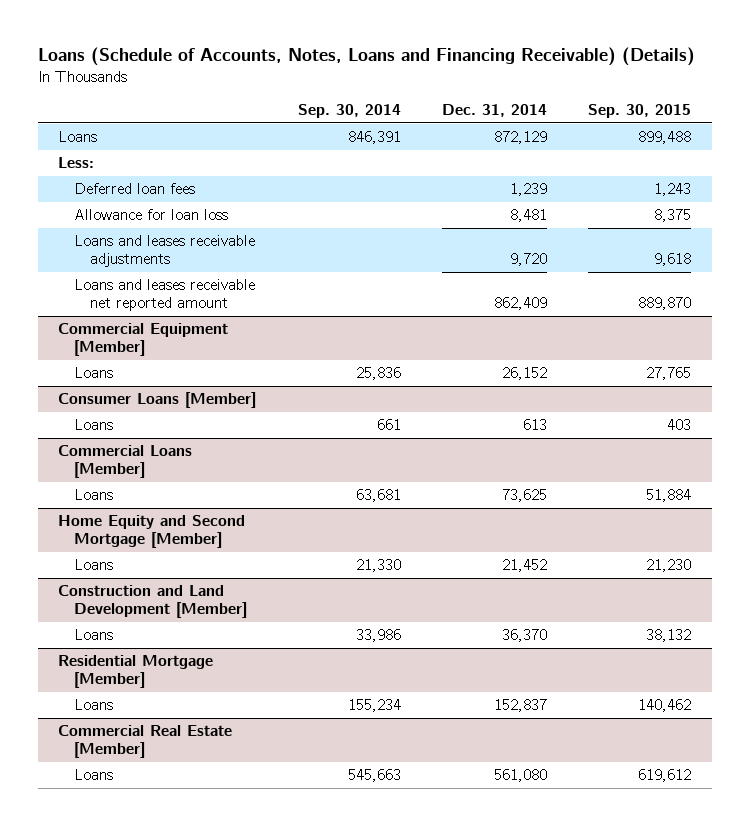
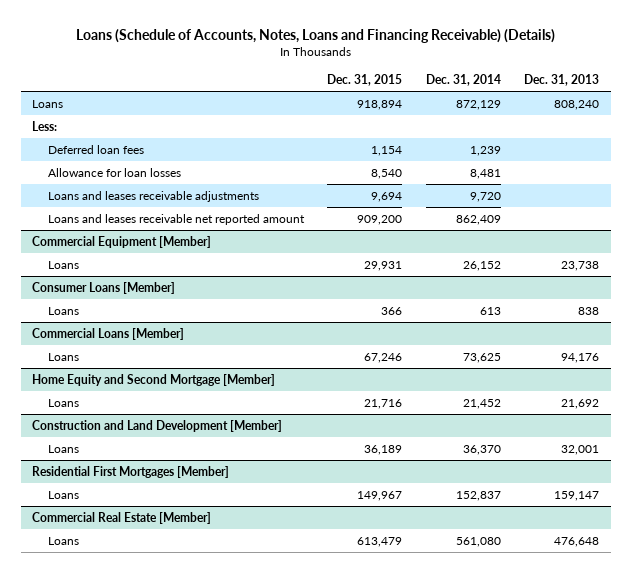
[297,104,401,119] Sep. 30, 2014 -> none
[588,104,692,119] Sep. 30, 2015 -> none
none -> [327,74,403,87] Dec. 31, 2015
none -> [524,74,600,87] Dec. 31, 2013
[74,209,229,221] Allowance for loan loss -> [47,168,181,178] Allowance for loan losses
[58,655,214,689] Residential Mortgage [Member] -> [32,466,230,479] Residential First Mortgages [Member]

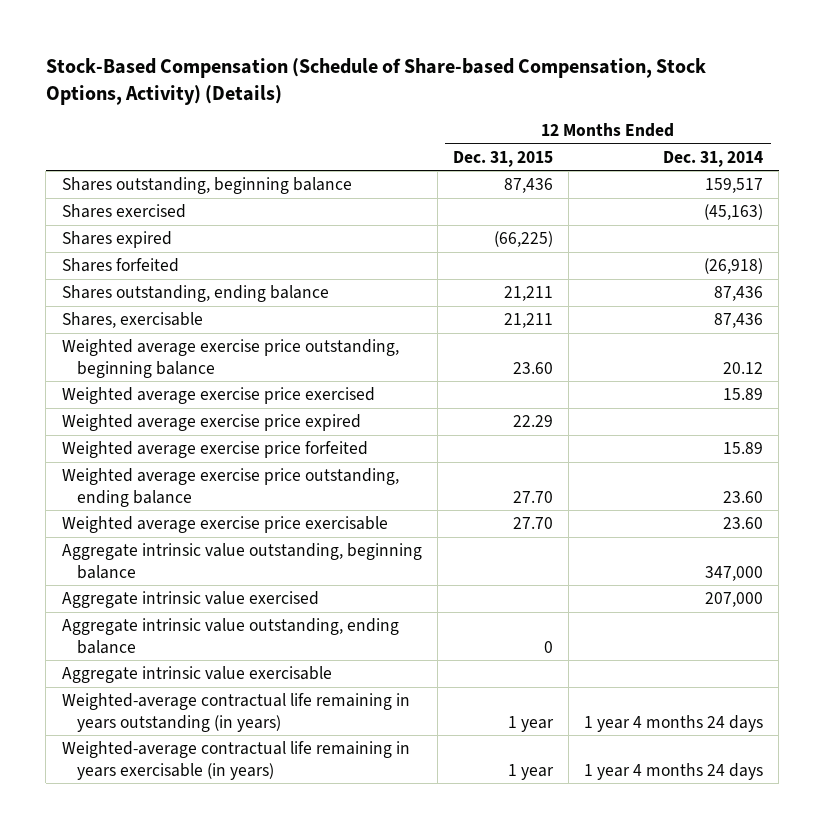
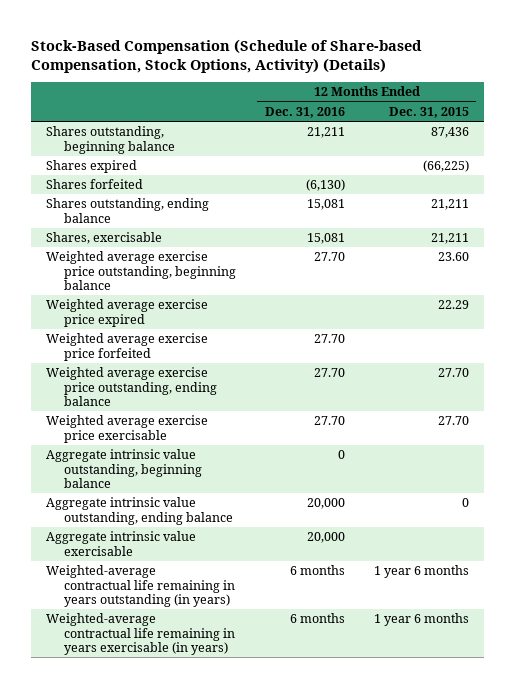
[663,150,764,167] Dec. 31, 2014 -> none
none -> [264,106,345,118] Dec. 31, 2016
[61,204,186,219] Shares exercised -> none
[61,387,375,405] Weighted average exercise price exercised -> none
[61,591,319,609] Aggregate intrinsic value exercised -> none
[507,715,554,732] 1 year -> [373,565,469,579] 1 year 6 months
[507,763,554,780] 1 year -> [373,613,469,627] 1 year 6 months

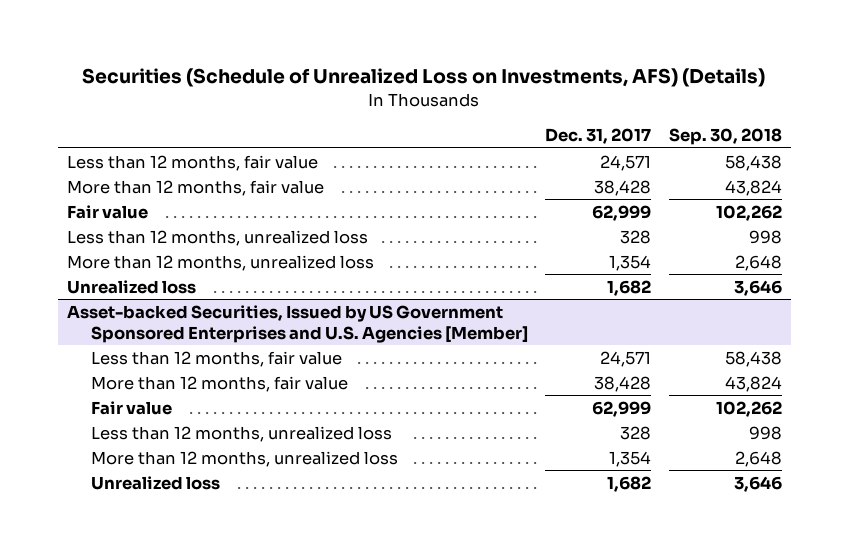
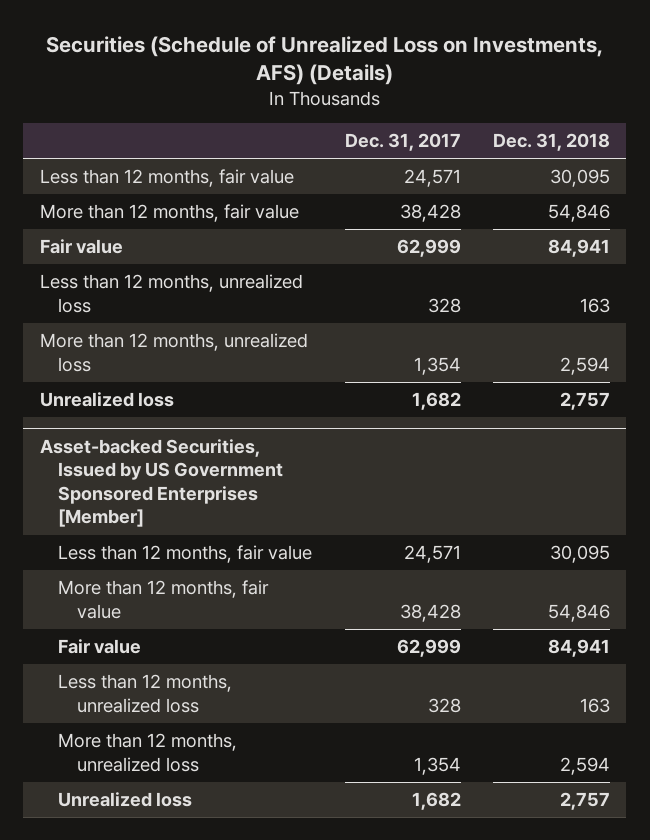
[669,128,783,146] Sep. 30, 2018 -> none
none -> [493,133,611,152] Dec. 31, 2018
[66,304,528,343] Asset-backed Securities, Issued by US Government Sponsored Enterprises and U.S. Agencies [Member] -> [39,438,284,528] Asset-backed Securities, Issued by US Government Sponsored Enterprises [Member]

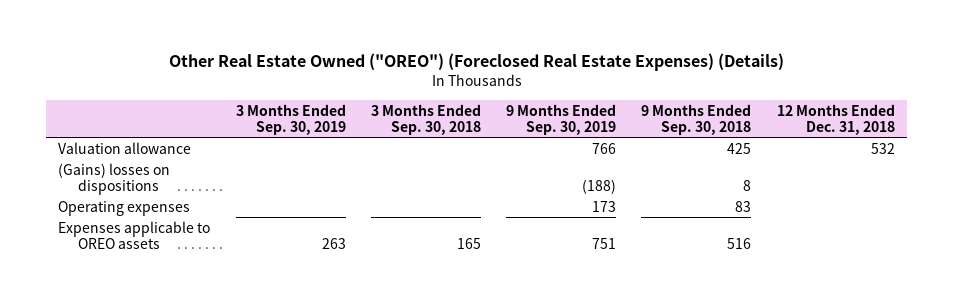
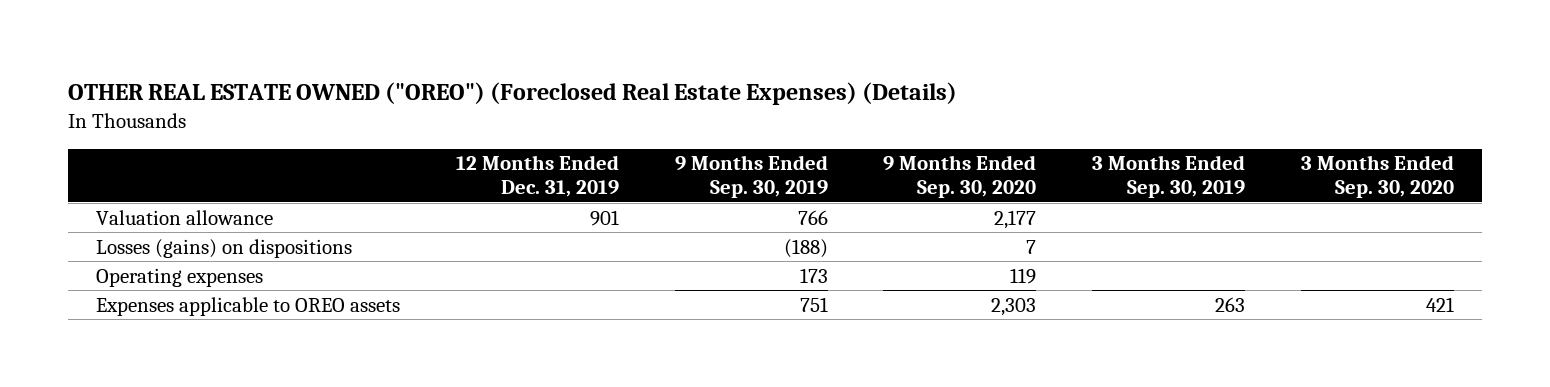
[168,53,784,72] Other Real Estate Owned ("OREO") (Foreclosed Real Estate Expenses) (Details) -> [68,82,958,106] OTHER REAL ESTATE OWNED ("OREO") (Foreclosed Real Estate Expenses) (Details)
[370,103,481,136] 3 Months Ended Sep. 30, 2018 -> none
[641,103,752,136] 9 Months Ended Sep. 30, 2018 -> none
[776,103,895,136] 12 Months Ended Dec. 31, 2018 -> none
none -> [455,155,619,198] 12 Months Ended Dec. 31, 2019
none -> [883,155,1037,199] 9 Months Ended Sep. 30, 2020
none -> [1300,155,1454,199] 3 Months Ended Sep. 30, 2020
[58,162,171,195] (Gains) losses on dispositions -> [96,238,353,258] Losses (gains) on dispositions

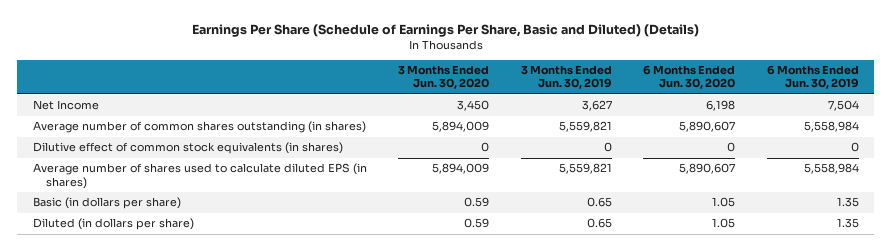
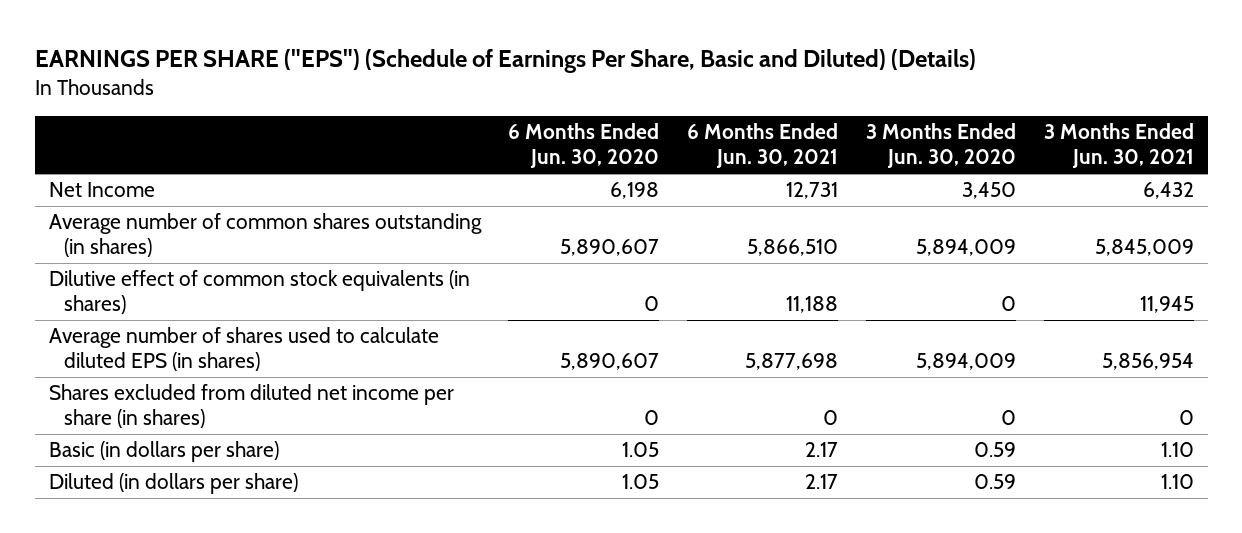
[191,23,699,37] Earnings Per Share (Schedule of Earnings Per Share, Basic and Diluted) (Details) -> [34,48,976,73] EARNINGS PER SHARE ("EPS") (Schedule of Earnings Per Share, Basic and Diluted) (Details)
[520,65,612,90] 3 Months Ended Jun. 30, 2019 -> none
[766,65,859,90] 6 Months Ended Jun. 30, 2019 -> none
none -> [687,123,839,169] 6 Months Ended Jun. 30, 2021
none -> [1043,123,1194,169] 3 Months Ended Jun. 30, 2021
none -> [48,384,454,429] Shares excluded from diluted net income per share (in shares)

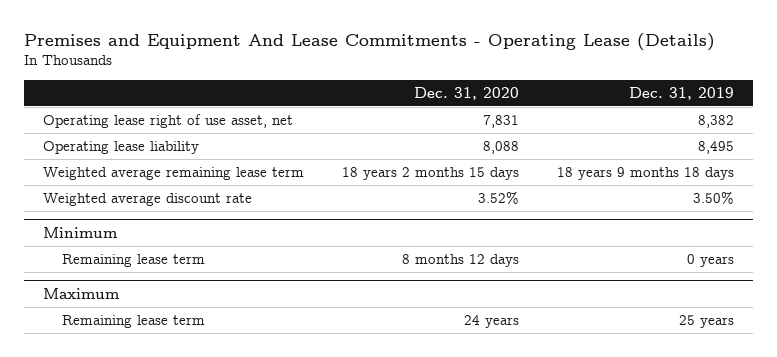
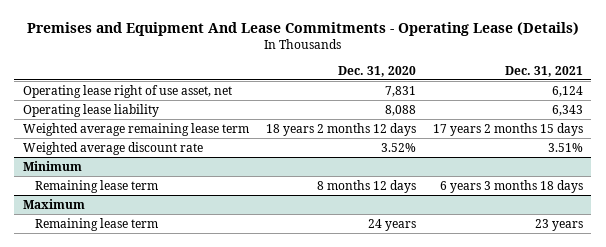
[628,86,734,100] Dec. 31, 2019 -> none
none -> [504,65,583,77] Dec. 31, 2021
[341,166,519,180] 18 years 2 months 15 days -> [265,122,416,136] 18 years 2 months 12 days

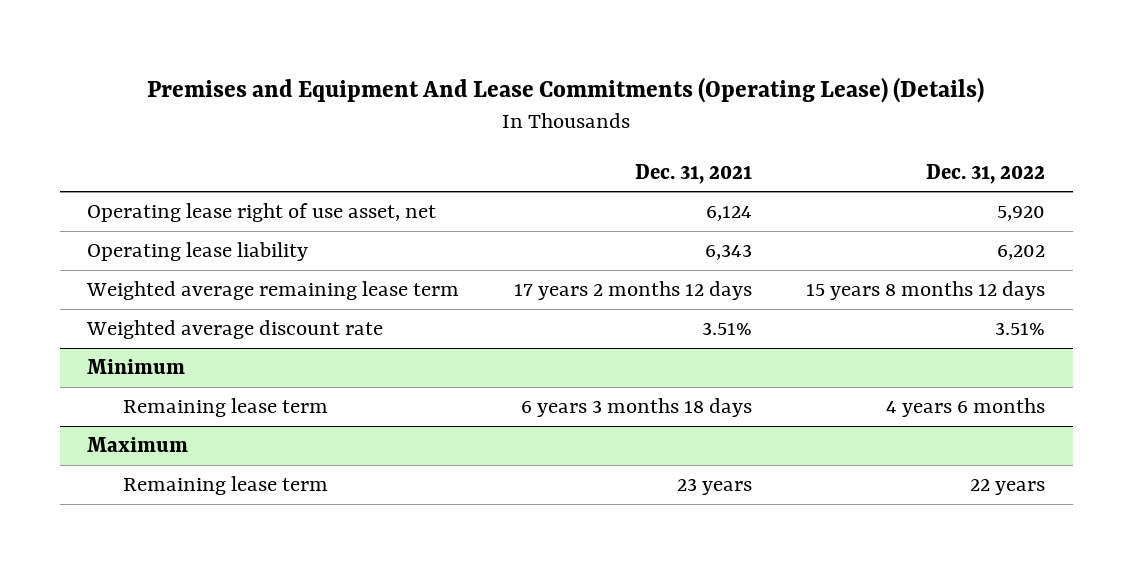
[26,22,579,37] Premises and Equipment And Lease Commitments - Operating Lease (Details) -> [147,76,985,103] Premises and Equipment And Lease Commitments (Operating Lease) (Details)
[337,65,416,77] Dec. 31, 2020 -> none
none -> [926,163,1046,184] Dec. 31, 2022
[432,122,583,136] 17 years 2 months 15 days -> [513,281,752,301] 17 years 2 months 12 days

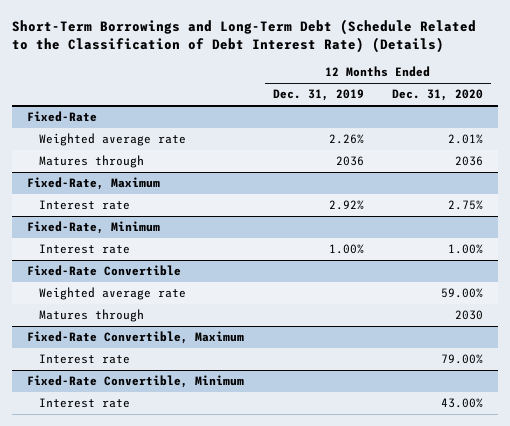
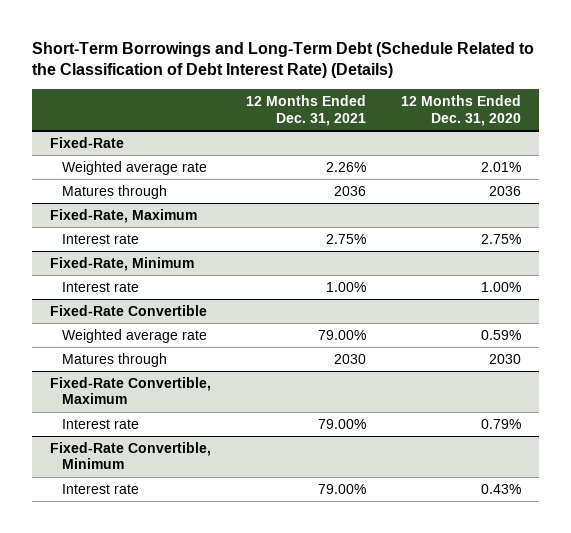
[272,89,364,102] Dec. 31, 2019 -> none
none -> [246,95,367,126] 12 Months Ended Dec. 31, 2021
[441,288,484,299] 59.00% -> [481,329,522,340] 0.59%
[441,354,484,365] 79.00% -> [481,418,522,429] 0.79%
[441,398,484,409] 43.00% -> [481,483,522,494] 0.43%

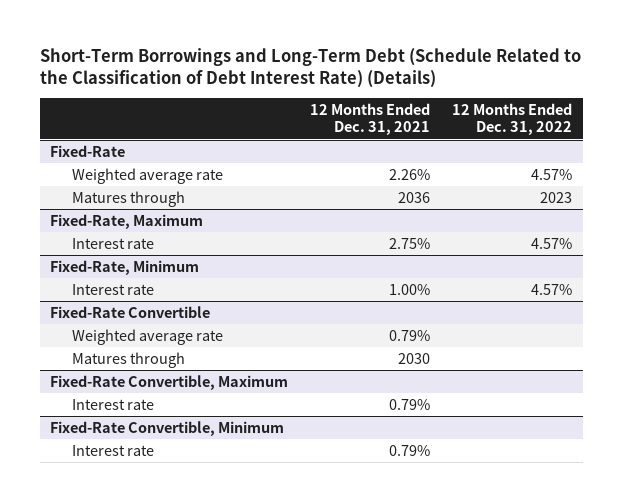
[401,95,522,126] 12 Months Ended Dec. 31, 2020 -> none
none -> [451,102,572,136] 12 Months Ended Dec. 31, 2022
[318,329,367,340] 79.00% -> [389,329,431,341] 0.79%
[318,418,367,429] 79.00% -> [389,398,431,410] 0.79%
[318,483,367,494] 79.00% -> [389,444,431,456] 0.79%

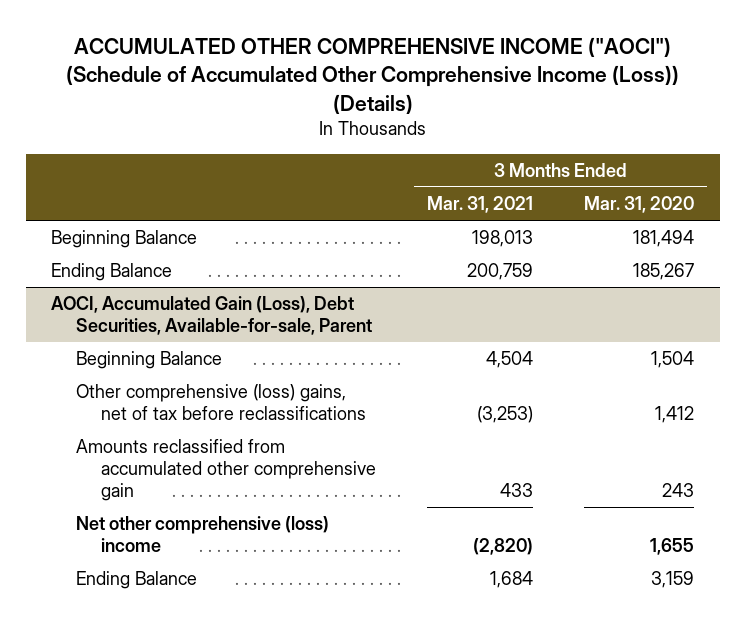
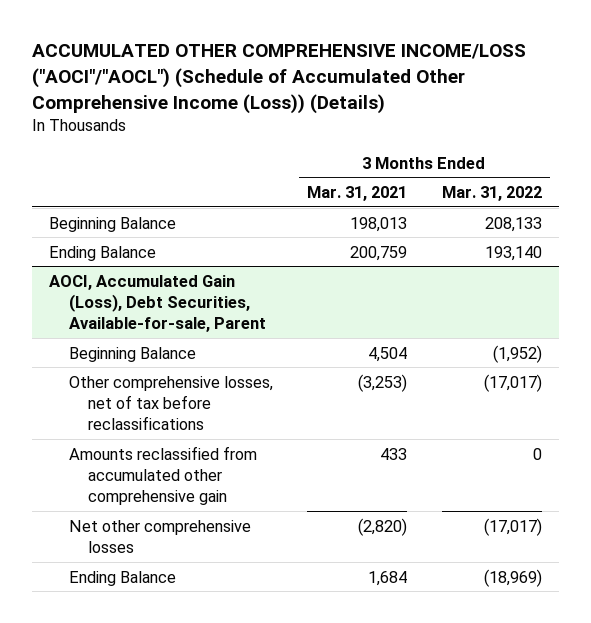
[65,37,679,114] ACCUMULATED OTHER COMPREHENSIVE INCOME ("AOCI") (Schedule of Accumulated Other Comprehensive Income (Loss)) (Details) -> [31,44,526,114] ACCUMULATED OTHER COMPREHENSIVE INCOME/LOSS ("AOCI"/"AOCL") (Schedule of Accumulated Other Comprehensive Income (Loss)) (Details)
[584,196,695,214] Mar. 31, 2020 -> none
none -> [441,186,542,202] Mar. 31, 2022
[76,384,366,421] Other comprehensive (loss) gains, net of tax before reclassifications -> [68,375,273,431] Other comprehensive losses, net of tax before reclassifications
[76,516,330,553] Net other comprehensive (loss) income -> [68,519,251,553] Net other comprehensive losses

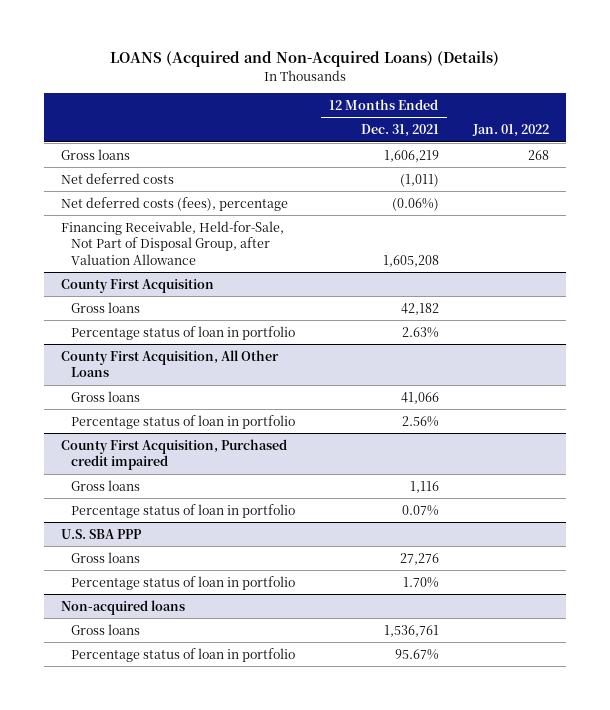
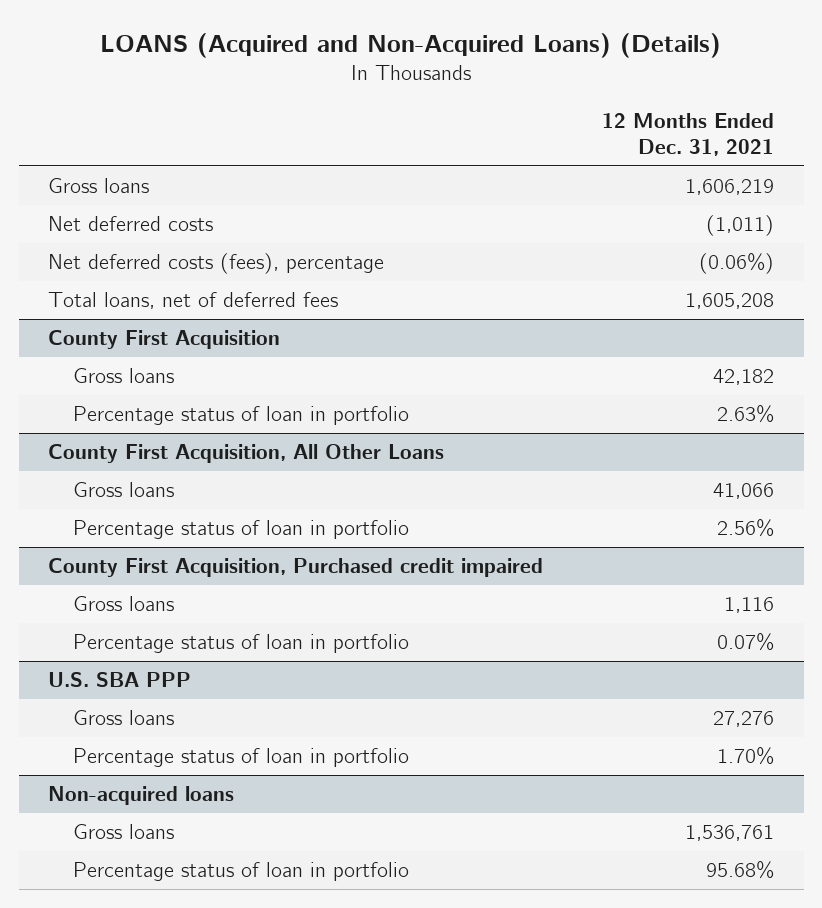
[471,124,549,138] Jan. 01, 2022 -> none
[60,220,284,265] Financing Receivable, Held-for-Sale, Not Part of Disposal Group, after Valuation Allowance -> [48,292,339,310] Total loans, net of deferred fees
[394,648,439,660] 95.67% -> [706,861,775,880] 95.68%

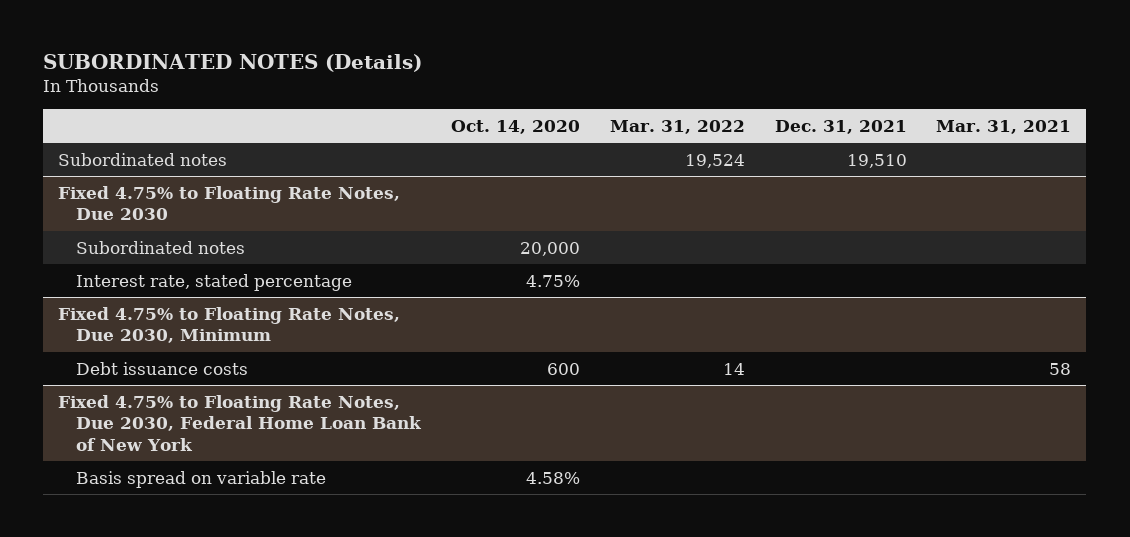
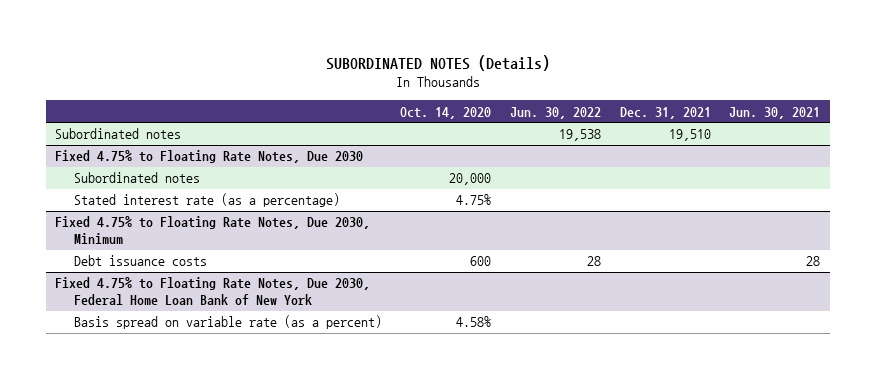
[609,119,745,134] Mar. 31, 2022 -> none
[936,119,1072,134] Mar. 31, 2021 -> none
none -> [510,106,602,119] Jun. 30, 2022
none -> [729,106,821,119] Jun. 30, 2021
[75,273,352,291] Interest rate, stated percentage -> [73,193,340,208] Stated interest rate (as a percentage)
[75,470,326,488] Basis spread on variable rate -> [73,315,382,330] Basis spread on variable rate (as a percent)

